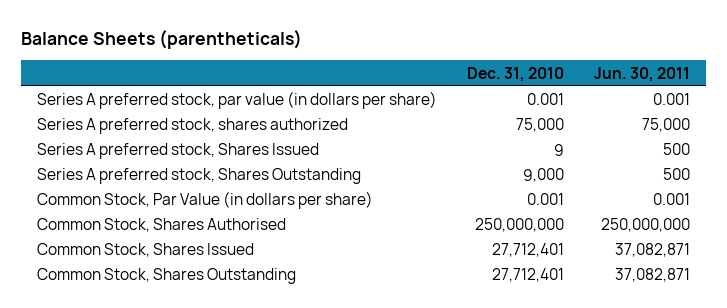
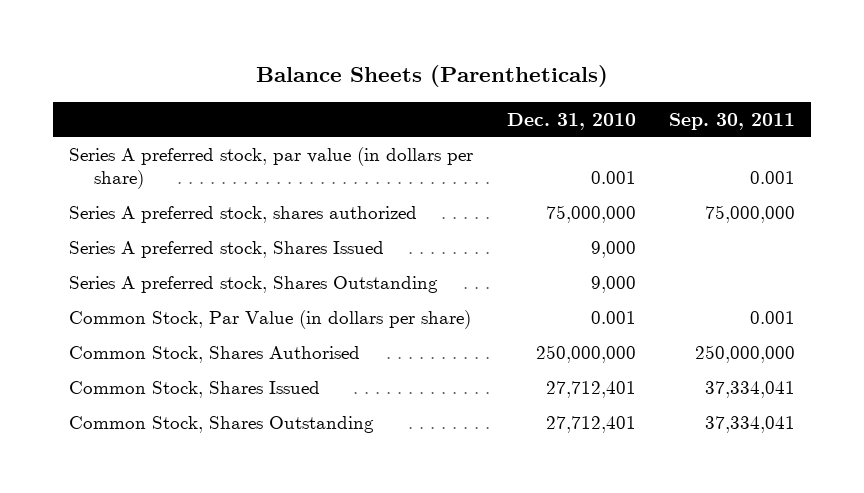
[21,30,303,50] Balance Sheets (parentheticals) -> [256,65,609,88] Balance Sheets (Parentheticals)
[594,66,691,82] Jun. 30, 2011 -> none
none -> [668,112,795,130] Sep. 30, 2011
[515,118,564,133] 75,000 -> [545,205,636,224] 75,000,000
[553,144,564,157] 9 -> [590,241,636,259] 9,000

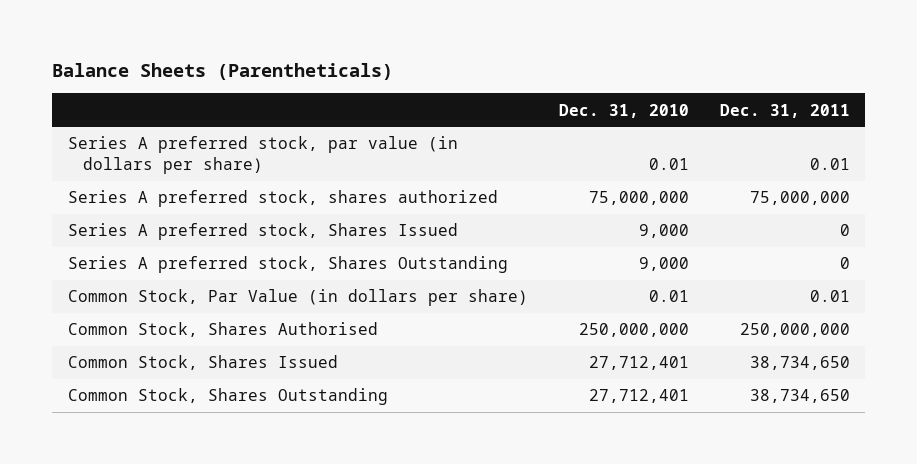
[668,112,795,130] Sep. 30, 2011 -> none
none -> [719,103,850,118] Dec. 31, 2011
[590,171,636,185] 0.001 -> [648,158,689,171] 0.01
[590,311,636,325] 0.001 -> [648,290,689,303] 0.01

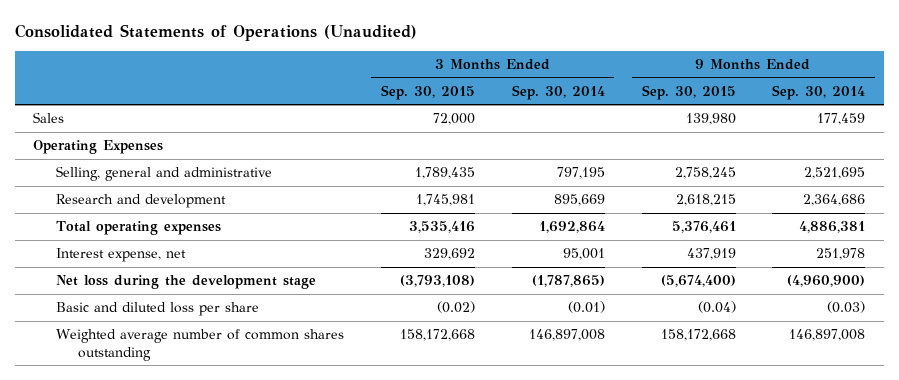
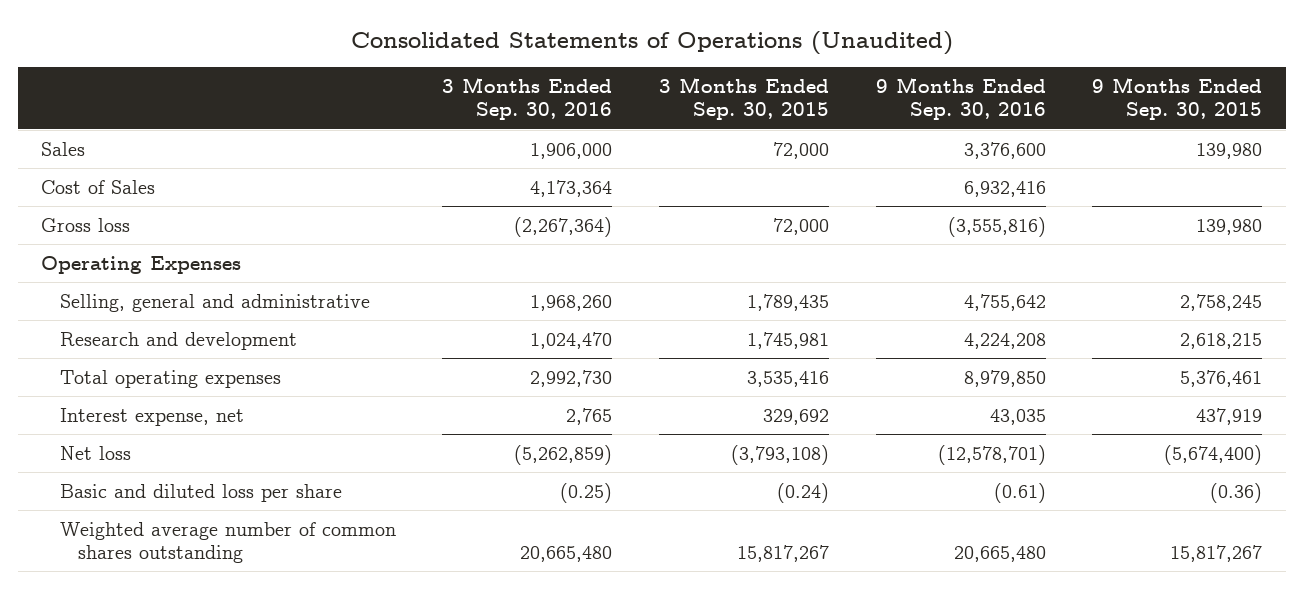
[511,84,605,100] Sep. 30, 2014 -> none
[772,84,866,100] Sep. 30, 2014 -> none
none -> [442,77,613,121] 3 Months Ended Sep. 30, 2016
none -> [875,77,1046,121] 9 Months Ended Sep. 30, 2016
none -> [41,179,156,194] Cost of Sales
none -> [41,217,131,232] Gross loss
[55,275,316,290] Net loss during the development stage -> [59,445,131,460] Net loss
[436,301,475,314] (0.02) -> [777,482,830,503] (0.24)
[697,301,736,314] (0.04) -> [1210,482,1263,503] (0.36)
[399,329,475,342] 158,172,668 -> [737,545,830,563] 15,817,267
[660,329,736,342] 158,172,668 -> [1170,545,1263,563] 15,817,267

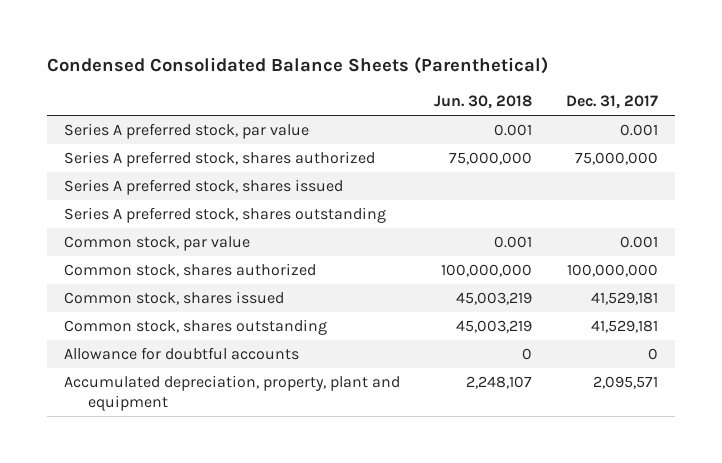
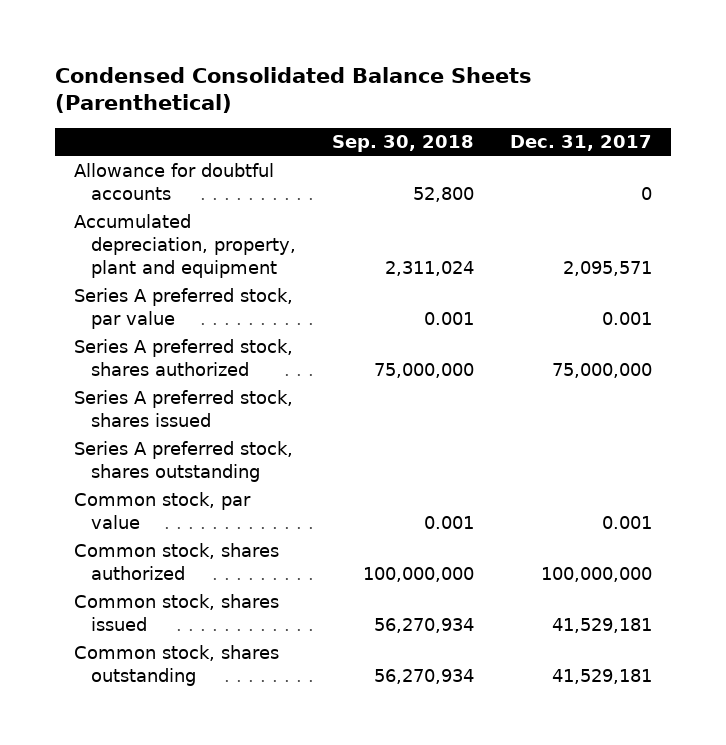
[433,95,532,110] Jun. 30, 2018 -> none
none -> [332,135,475,153] Sep. 30, 2018
[63,346,299,360] Allowance for doubtful accounts -> [73,163,274,201] Allowance for doubtful accounts
[63,374,400,411] Accumulated depreciation, property, plant and equipment -> [73,214,296,279] Accumulated depreciation, property, plant and equipment

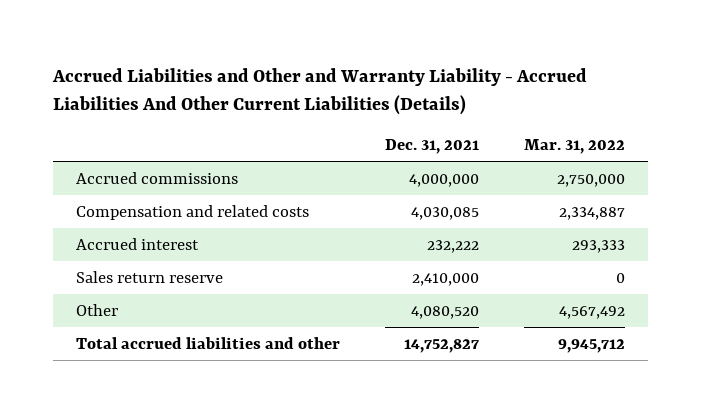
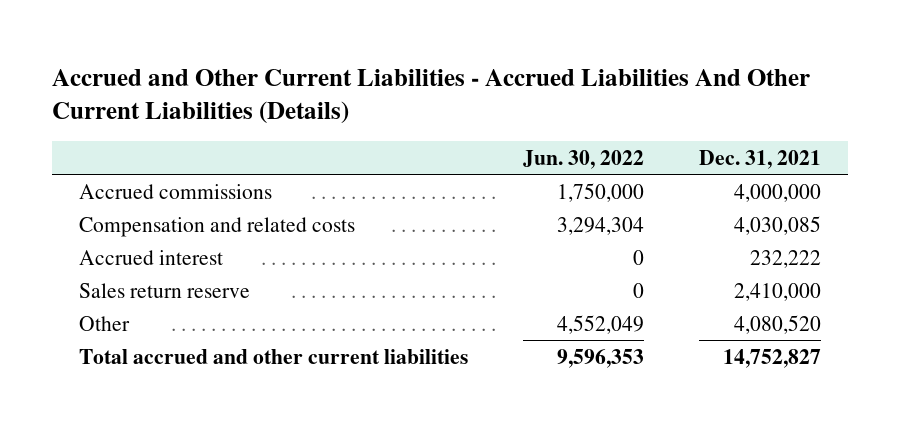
[52,67,588,116] Accrued Liabilities and Other and Warranty Liability - Accrued Liabilities And Other Current Liabilities (Details) -> [52,68,811,125] Accrued and Other Current Liabilities - Accrued Liabilities And Other Current Liabilities (Details)
[524,138,626,154] Mar. 31, 2022 -> none
none -> [523,149,645,169] Jun. 30, 2022
[75,336,340,349] Total accrued liabilities and other -> [79,348,469,364] Total accrued and other current liabilities

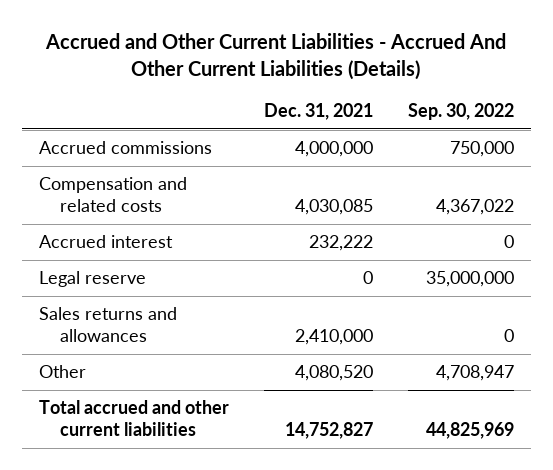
[52,68,811,125] Accrued and Other Current Liabilities - Accrued Liabilities And Other Current Liabilities (Details) -> [45,32,507,80] Accrued and Other Current Liabilities - Accrued And Other Current Liabilities (Details)
[523,149,645,169] Jun. 30, 2022 -> none
none -> [407,103,514,121] Sep. 30, 2022
none -> [38,271,146,288] Legal reserve
[79,282,251,298] Sales return reserve -> [38,307,177,343] Sales returns and allowances

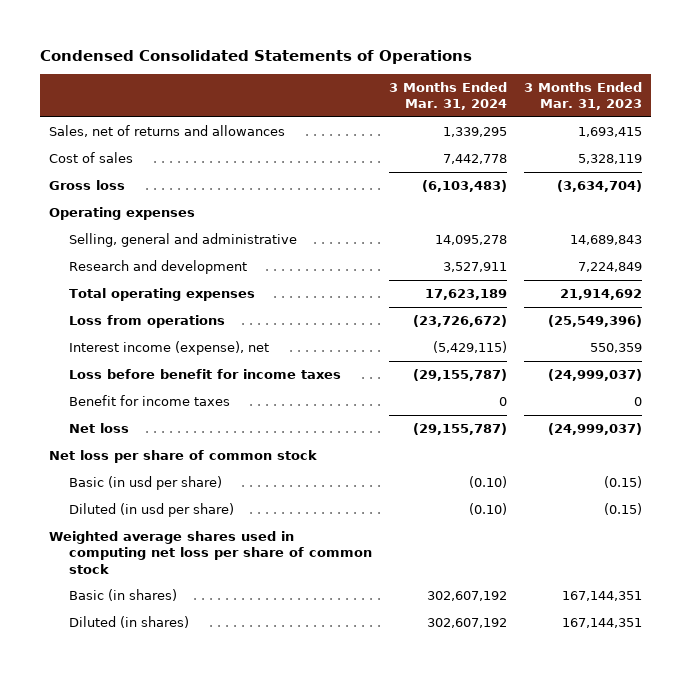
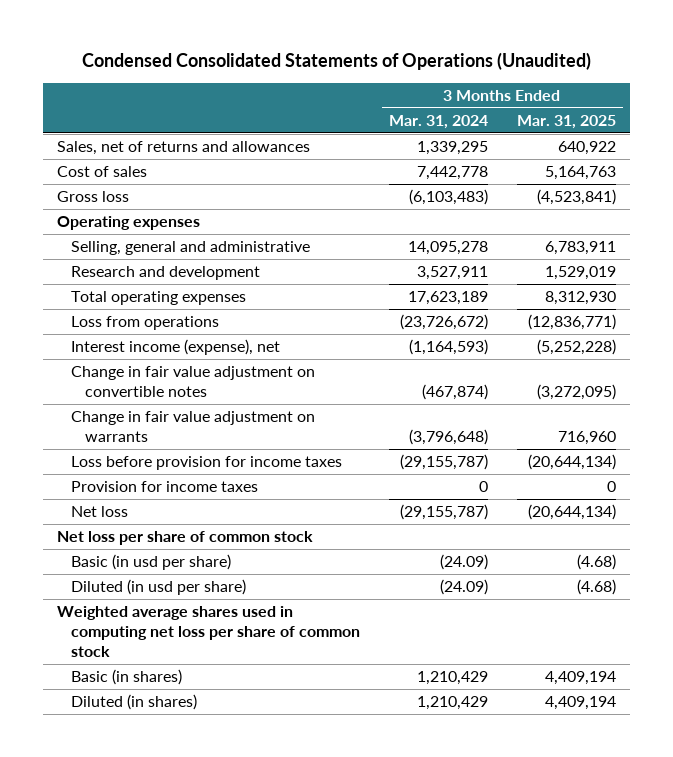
[40,49,473,64] Condensed Consolidated Statements of Operations -> [81,52,591,71] Condensed Consolidated Statements of Operations (Unaudited)
[524,82,643,111] 3 Months Ended Mar. 31, 2023 -> none
none -> [516,114,616,129] Mar. 31, 2025
[433,341,508,354] (5,429,115) -> [409,339,489,356] (1,164,593)
none -> [71,366,316,397] Change in fair value adjustment on convertible notes
none -> [71,411,316,442] Change in fair value adjustment on warrants
[69,369,342,380] Loss before benefit for income taxes -> [71,456,343,471] Loss before provision for income taxes
[69,395,231,407] Benefit for income taxes -> [71,481,259,493] Provision for income taxes
[469,476,508,489] (0.10) -> [440,554,489,571] (24.09)
[469,503,508,516] (0.10) -> [440,579,489,596] (24.09)
[427,591,508,602] 302,607,192 -> [417,671,489,686] 1,210,429
[427,618,508,629] 302,607,192 -> [417,696,489,711] 1,210,429

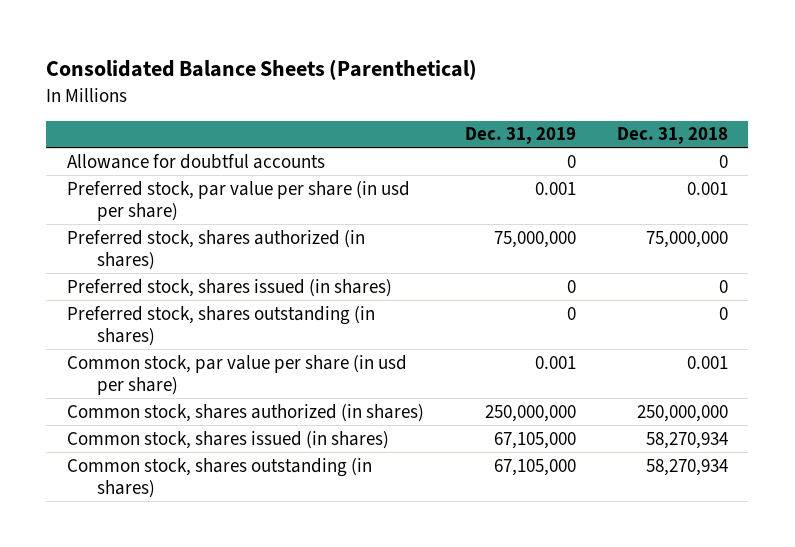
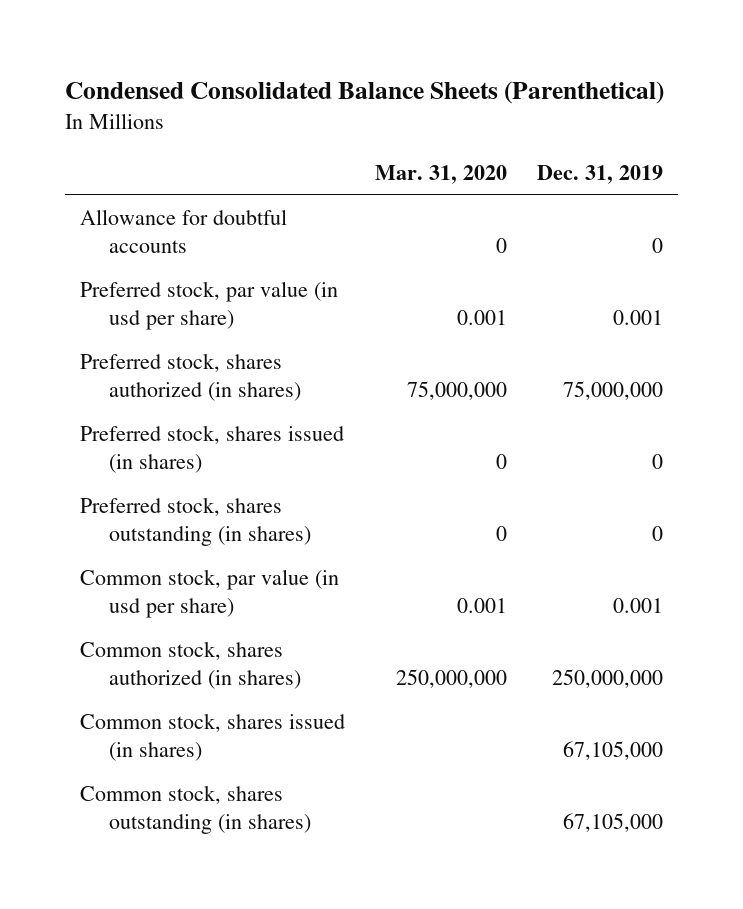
[46,59,478,81] Consolidated Balance Sheets (Parenthetical) -> [64,80,664,104] Condensed Consolidated Balance Sheets (Parenthetical)
[616,127,728,145] Dec. 31, 2018 -> none
none -> [375,164,508,184] Mar. 31, 2020
[66,180,410,221] Preferred stock, par value per share (in usd per share) -> [79,281,338,331] Preferred stock, par value (in usd per share)
[66,354,407,395] Common stock, par value per share (in usd per share) -> [79,569,339,619] Common stock, par value (in usd per share)

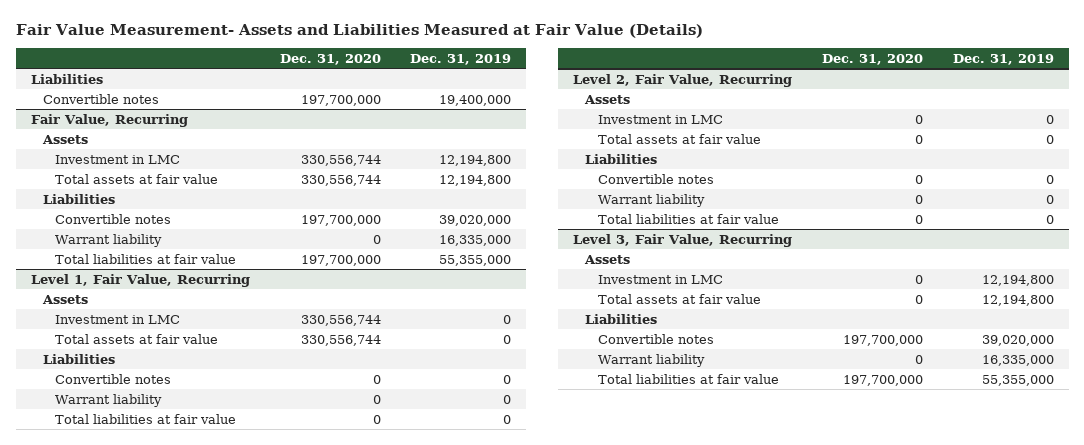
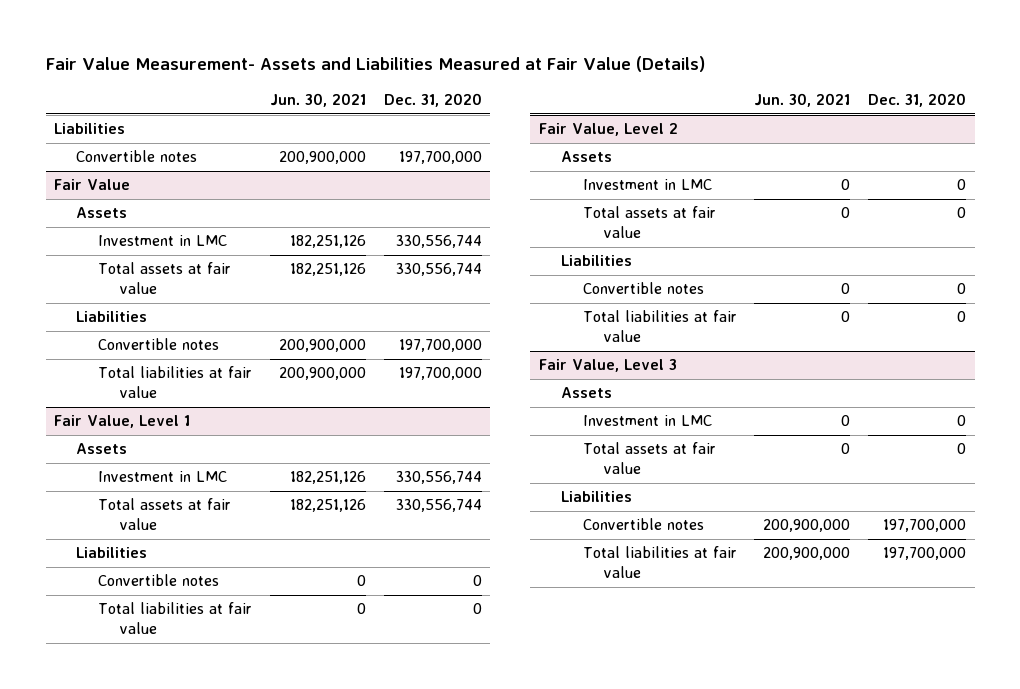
[410,53,512,65] Dec. 31, 2019 -> none
none -> [269,93,366,108] Jun. 30, 2021
[30,113,188,127] Fair Value, Recurring -> [54,179,131,191] Fair Value
[55,233,163,247] Warrant liability -> none
[30,273,250,287] Level 1, Fair Value, Recurring -> [54,415,191,429] Fair Value, Level 1
[55,393,163,407] Warrant liability -> none
[573,73,793,87] Level 2, Fair Value, Recurring -> [538,123,678,137] Fair Value, Level 2
[597,193,705,207] Warrant liability -> none
[573,233,793,247] Level 3, Fair Value, Recurring -> [538,359,677,373] Fair Value, Level 3
[597,353,705,367] Warrant liability -> none

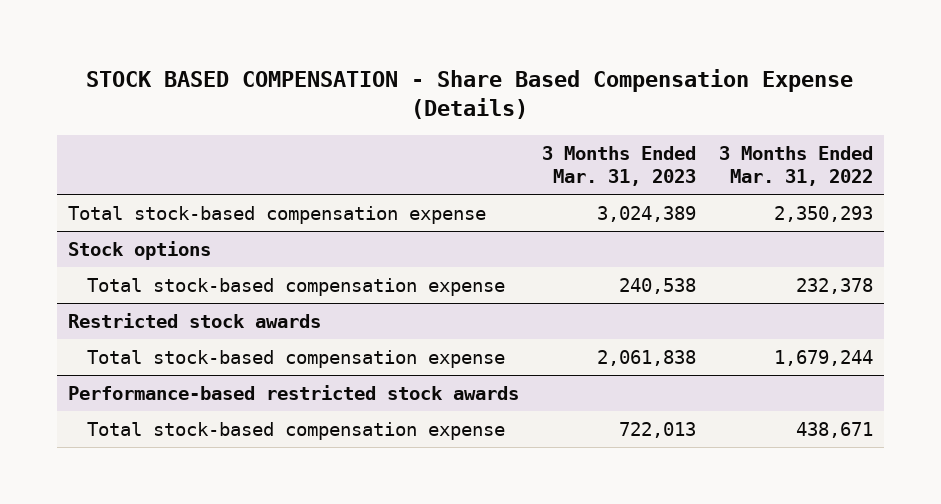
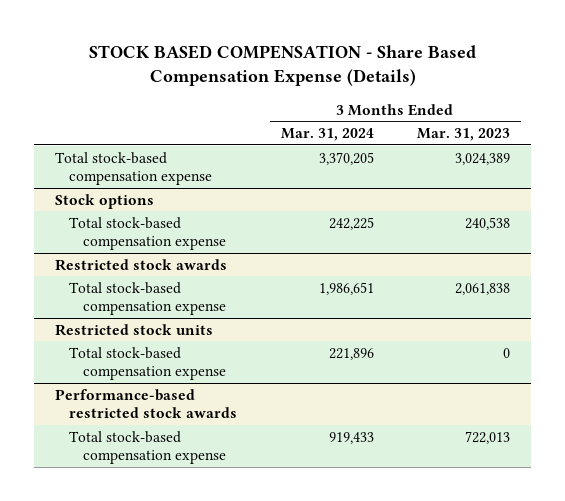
[718,146,873,187] 3 Months Ended Mar. 31, 2022 -> none
none -> [280,127,374,141] Mar. 31, 2024
none -> [55,323,214,336] Restricted stock units
none -> [69,346,227,380] Total stock-based compensation expense

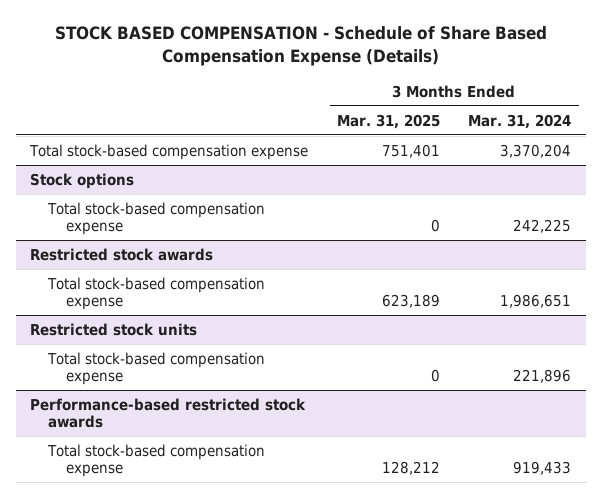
[88,44,476,87] STOCK BASED COMPENSATION - Share Based Compensation Expense (Details) -> [54,25,547,67] STOCK BASED COMPENSATION - Schedule of Share Based Compensation Expense (Details)
[416,127,510,141] Mar. 31, 2023 -> none
none -> [336,113,440,129] Mar. 31, 2025
[318,151,374,165] 3,370,205 -> [500,143,572,158] 3,370,204

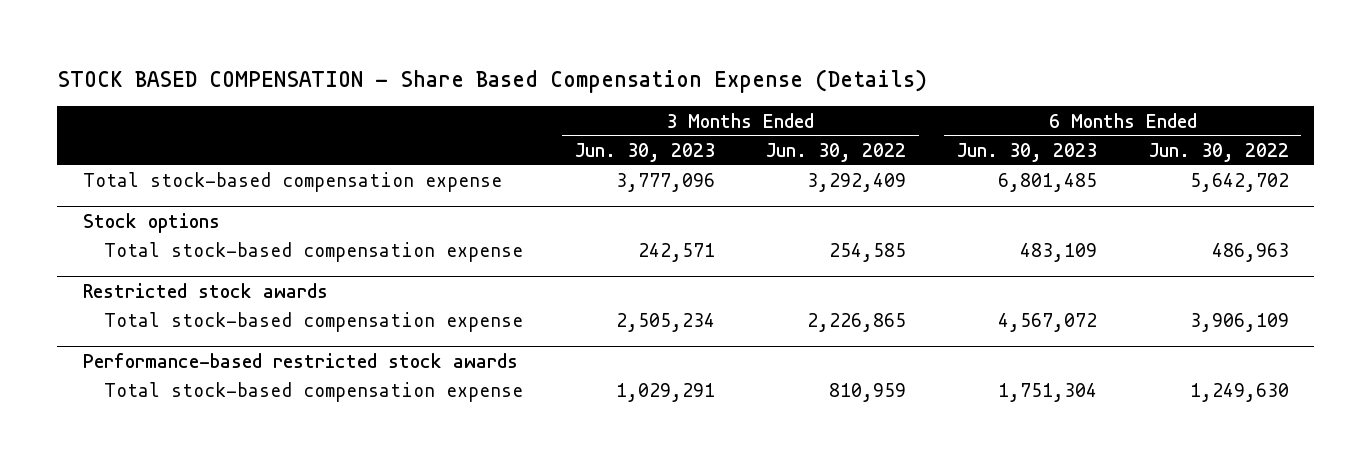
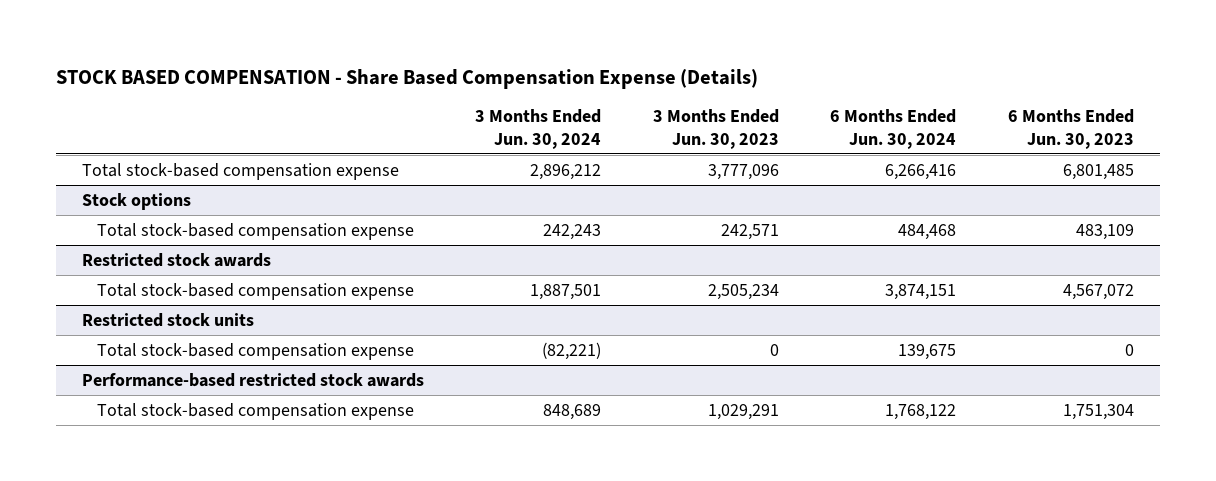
[765,142,906,162] Jun. 30, 2022 -> none
[1148,142,1289,162] Jun. 30, 2022 -> none
none -> [475,109,602,149] 3 Months Ended Jun. 30, 2024
none -> [830,109,957,149] 6 Months Ended Jun. 30, 2024
none -> [81,312,254,327] Restricted stock units
none -> [96,342,414,360] Total stock-based compensation expense

